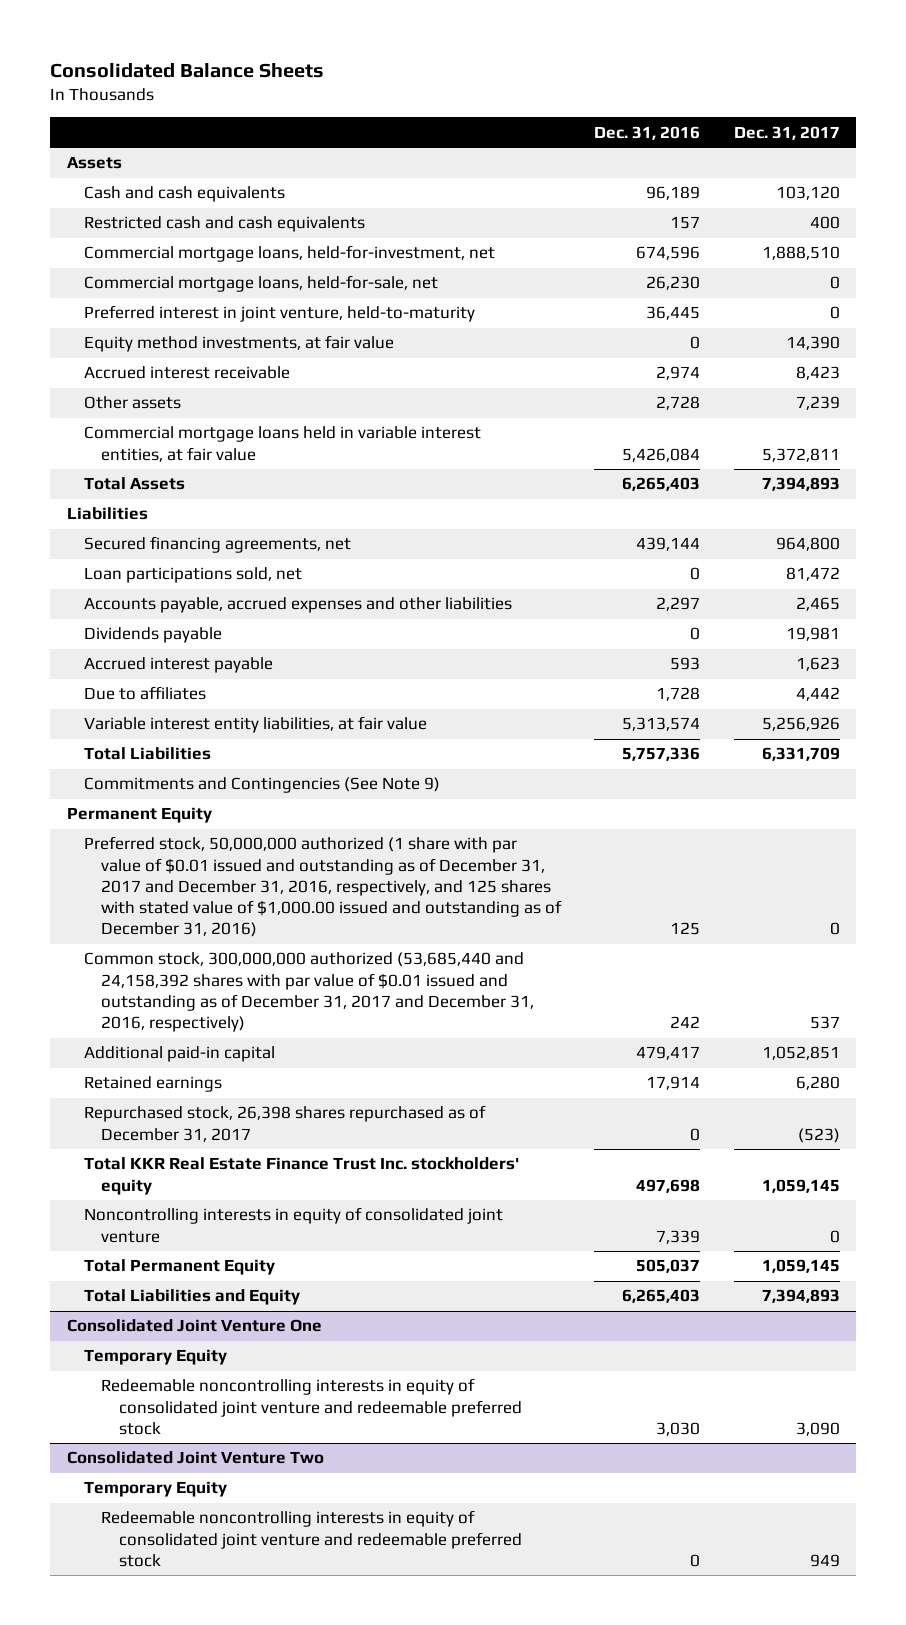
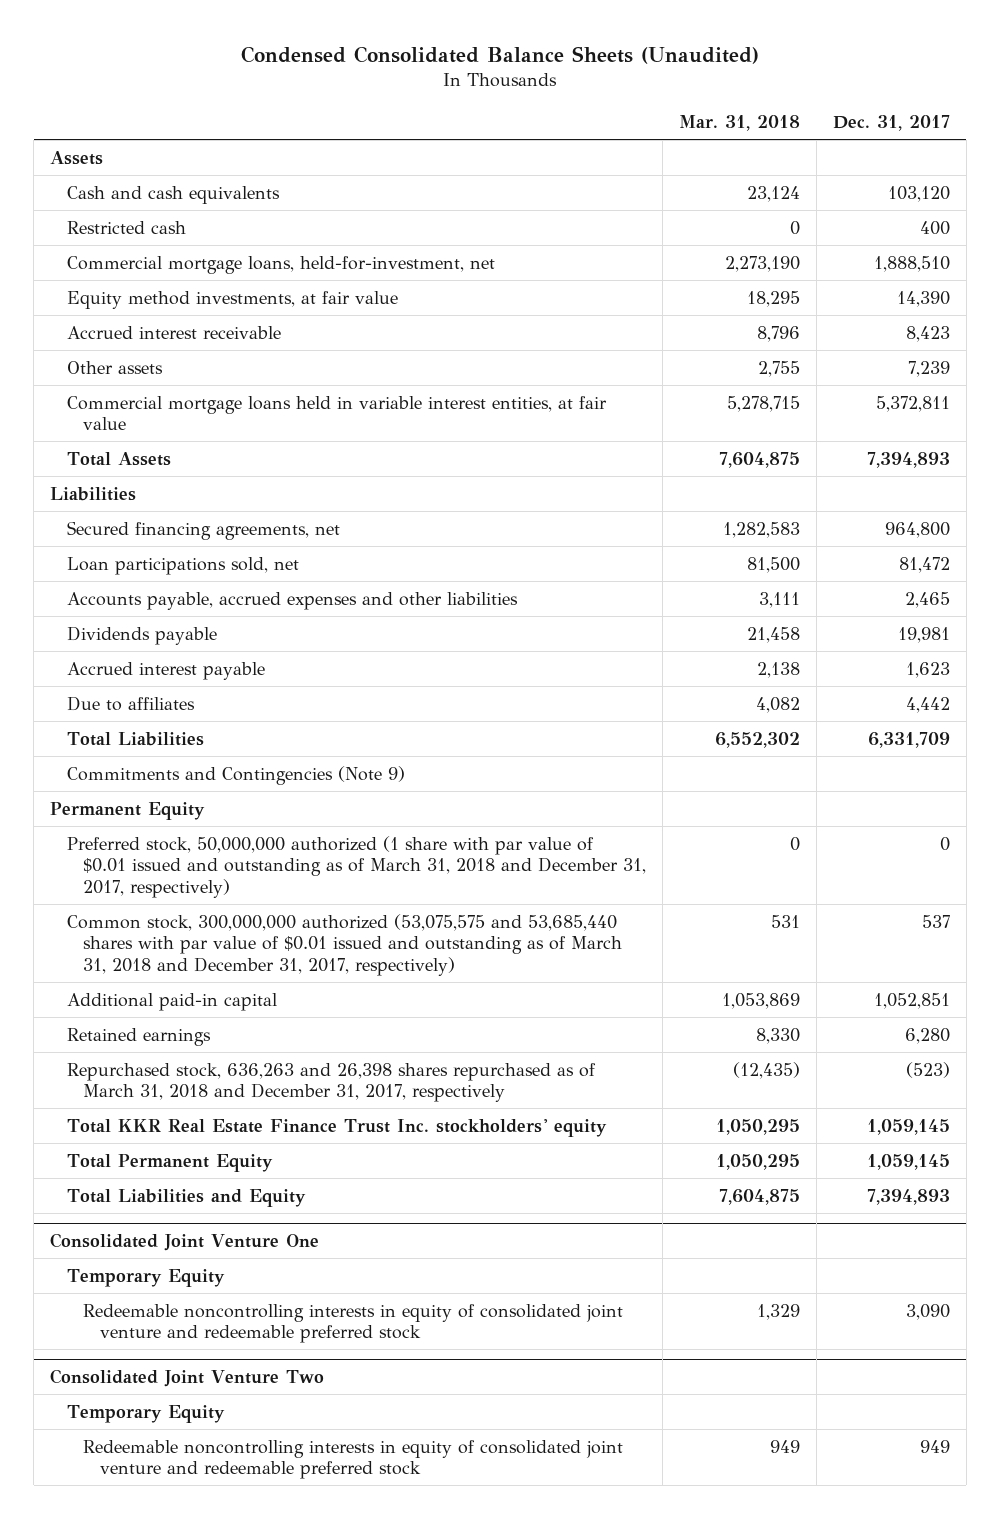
[50,62,325,78] Consolidated Balance Sheets -> [241,45,760,64] Condensed Consolidated Balance Sheets (Unaudited)
[594,125,701,140] Dec. 31, 2016 -> none
none -> [679,114,801,131] Mar. 31, 2018
[83,216,365,233] Restricted cash and cash equivalents -> [66,220,186,234] Restricted cash
[83,275,438,293] Commercial mortgage loans, held-for-sale, net -> none
[83,305,475,323] Preferred interest in joint venture, held-to-maturity -> none
[83,716,427,734] Variable interest entity liabilities, at fair value -> none
[83,777,440,794] Commitments and Contingencies (See Note 9) -> [66,765,405,785] Commitments and Contingencies (Note 9)
[83,836,563,938] Preferred stock, 50,000,000 authorized (1 share with par value of $0.01 issued and outstanding as of December 31, 2017 and December 31, 2016, respectively, and 125 shares with stated value of $1,000.00 issued and outstanding as of December 31, 2016) -> [66,835,647,898] Preferred stock, 50,000,000 authorized (1 share with par value of $0.01 issued and outstanding as of March 31, 2018 and December 31, 2017, respectively)
[83,952,535,1033] Common stock, 300,000,000 authorized (53,685,440 and 24,158,392 shares with par value of $0.01 issued and outstanding as of December 31, 2017 and December 31, 2016, respectively) -> [66,913,623,976] Common stock, 300,000,000 authorized (53,075,575 and 53,685,440 shares with par value of $0.01 issued and outstanding as of March 31, 2018 and December 31, 2017, respectively)
[83,1105,486,1142] Repurchased stock, 26,398 shares repurchased as of December 31, 2017 -> [66,1062,596,1103] Repurchased stock, 636,263 and 26,398 shares repurchased as of March 31, 2018 and December 31, 2017, respectively
[83,1207,503,1243] Noncontrolling interests in equity of consolidated joint venture -> none

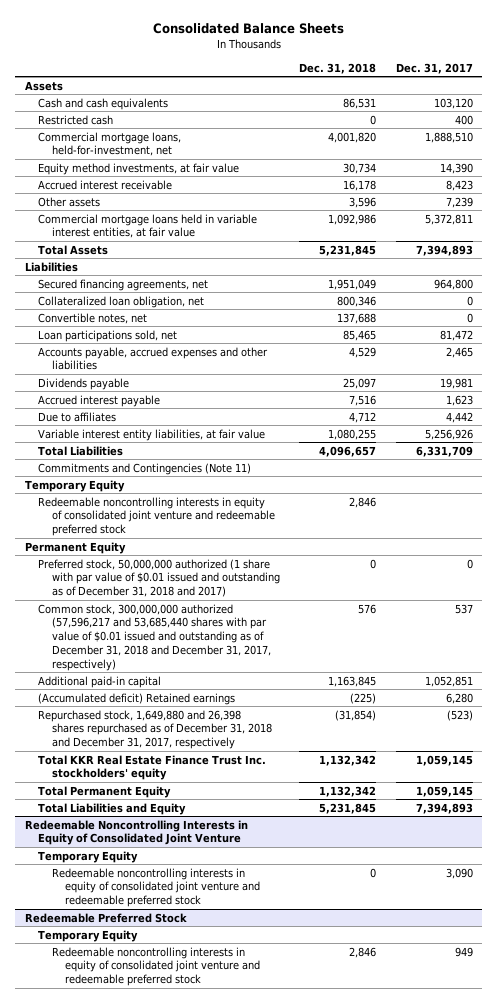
[241,45,760,64] Condensed Consolidated Balance Sheets (Unaudited) -> [152,22,344,34] Consolidated Balance Sheets
[679,114,801,131] Mar. 31, 2018 -> none
none -> [299,62,377,74] Dec. 31, 2018
none -> [38,295,205,308] Collateralized loan obligation, net
none -> [38,312,148,324] Convertible notes, net
none -> [38,428,266,441] Variable interest entity liabilities, at fair value
[66,765,405,785] Commitments and Contingencies (Note 9) -> [38,462,252,475] Commitments and Contingencies (Note 11)
none -> [24,479,125,492] Temporary Equity
none -> [38,496,275,537] Redeemable noncontrolling interests in equity of consolidated joint venture and redeemable preferred stock
[66,835,647,898] Preferred stock, 50,000,000 authorized (1 share with par value of $0.01 issued and outstanding as of March 31, 2018 and December 31, 2017, respectively) -> [38,558,280,598] Preferred stock, 50,000,000 authorized (1 share with par value of $0.01 issued and outstanding as of December 31, 2018 and 2017)
[66,913,623,976] Common stock, 300,000,000 authorized (53,075,575 and 53,685,440 shares with par value of $0.01 issued and outstanding as of March 31, 2018 and December 31, 2017, respectively) -> [38,603,271,671] Common stock, 300,000,000 authorized (57,596,217 and 53,685,440 shares with par value of $0.01 issued and outstanding as of December 31, 2018 and December 31, 2017, respectively)
[66,1027,211,1046] Retained earnings -> [38,692,236,705] (Accumulated deficit) Retained earnings
[66,1062,596,1103] Repurchased stock, 636,263 and 26,398 shares repurchased as of March 31, 2018 and December 31, 2017, respectively -> [38,709,272,750] Repurchased stock, 1,649,880 and 26,398 shares repurchased as of December 31, 2018 and December 31, 2017, respectively
[50,1233,320,1252] Consolidated Joint Venture One -> none
none -> [24,819,248,846] Redeemable Noncontrolling Interests in Equity of Consolidated Joint Venture
[50,1369,325,1388] Consolidated Joint Venture Two -> none
none -> [24,912,187,923] Redeemable Preferred Stock

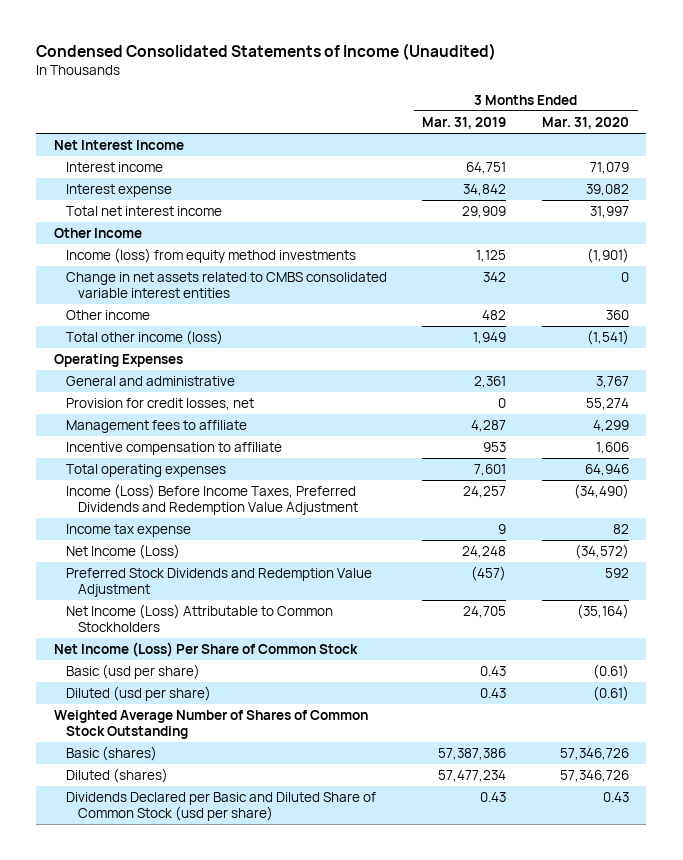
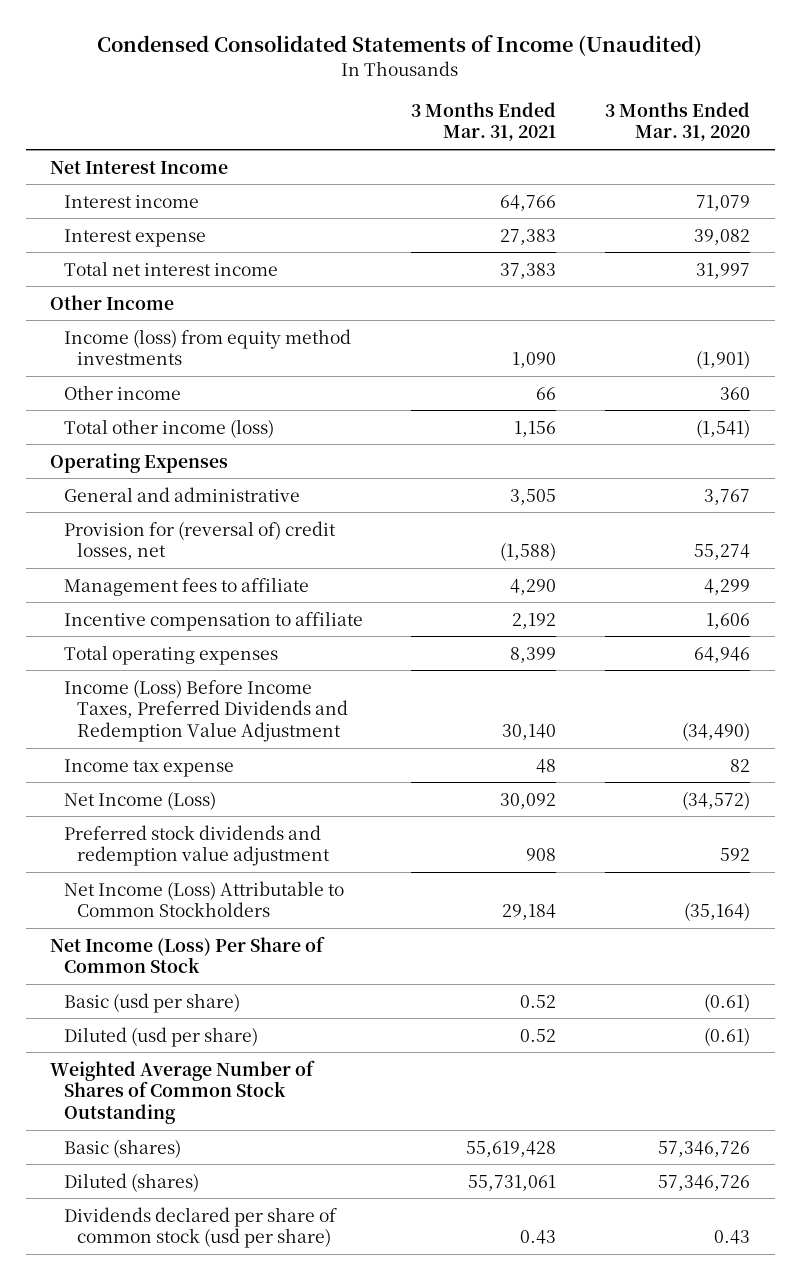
[422,116,507,129] Mar. 31, 2019 -> none
none -> [411,101,557,142] 3 Months Ended Mar. 31, 2021
[66,271,388,298] Change in net assets related to CMBS consolidated variable interest entities -> none
[66,397,255,410] Provision for credit losses, net -> [63,520,336,561] Provision for (reversal of) credit losses, net
[66,567,373,597] Preferred Stock Dividends and Redemption Value Adjustment -> [63,824,331,867] Preferred stock dividends and redemption value adjustment
[66,791,377,821] Dividends Declared per Basic and Diluted Share of Common Stock (usd per share) -> [63,1206,337,1249] Dividends declared per share of common stock (usd per share)

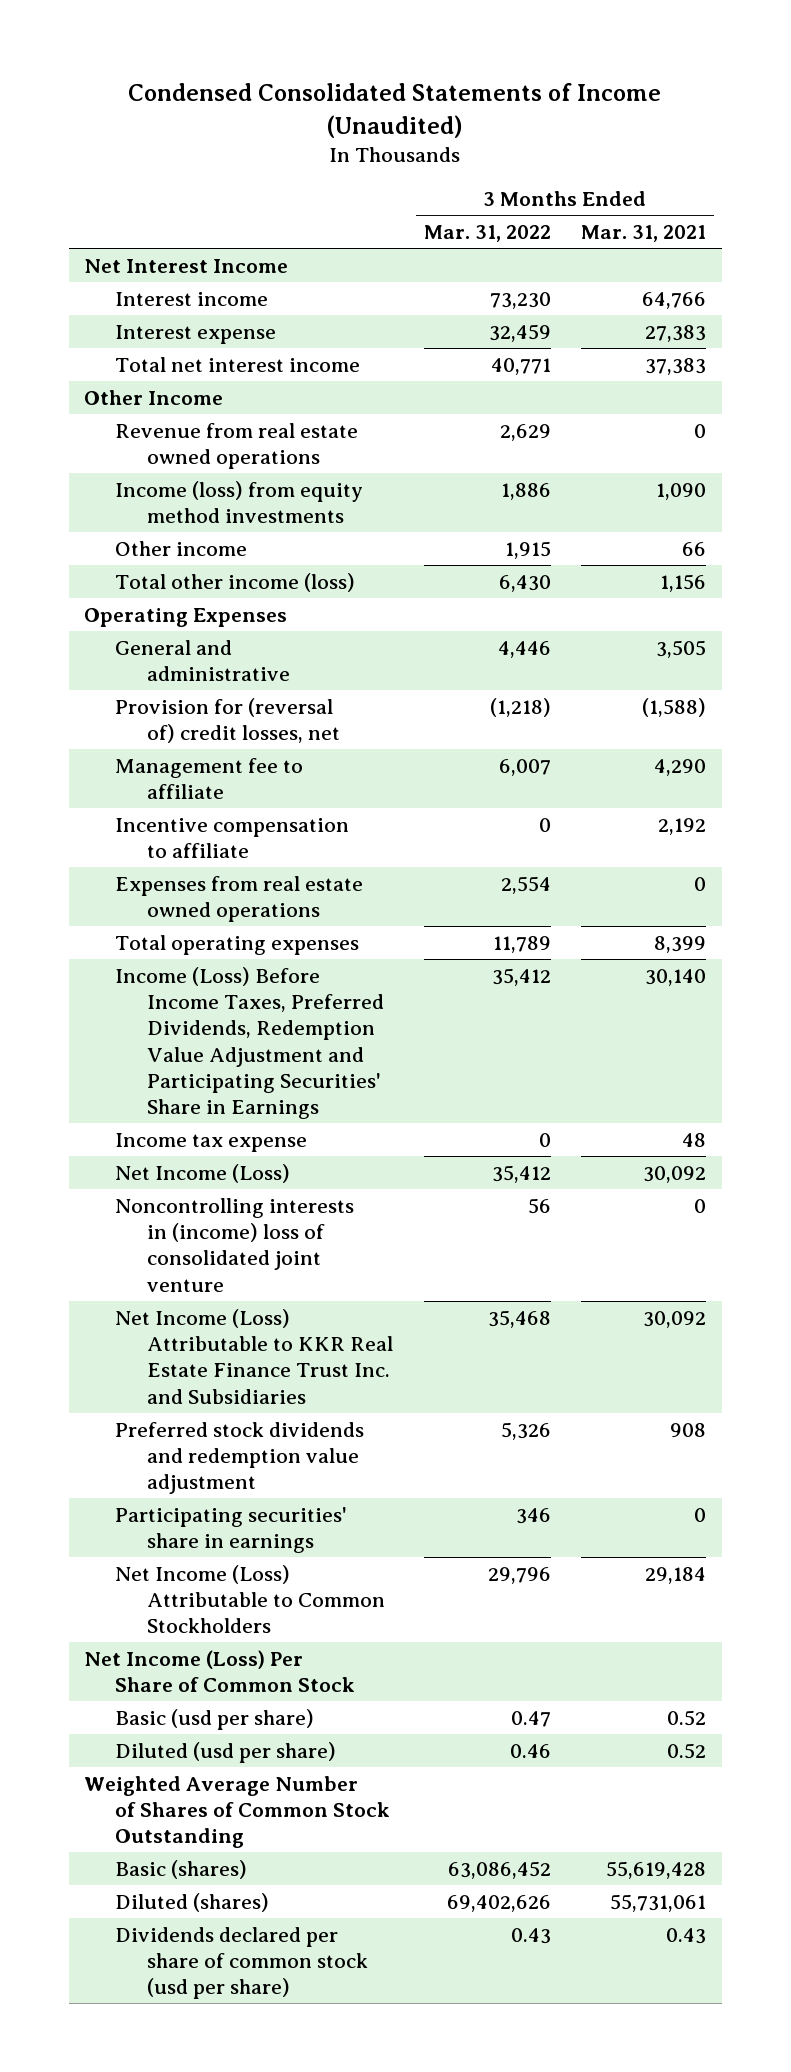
[605,101,751,142] 3 Months Ended Mar. 31, 2020 -> none
none -> [423,224,551,242] Mar. 31, 2022
none -> [115,422,359,469] Revenue from real estate owned operations
[63,576,309,596] Management fees to affiliate -> [115,757,304,799] Management fee to affiliate
none -> [115,875,364,922] Expenses from real estate owned operations
[63,678,349,743] Income (Loss) Before Income Taxes, Preferred Dividends and Redemption Value Adjustment -> [115,966,384,1120] Income (Loss) Before Income Taxes, Preferred Dividends, Redemption Value Adjustment and Participating Securities' Share in Earnings
none -> [115,1197,355,1292] Noncontrolling interests in (income) loss of consolidated joint venture
none -> [115,1308,393,1404] Net Income (Loss) Attributable to KKR Real Estate Finance Trust Inc. and Subsidiaries
none -> [115,1506,348,1553] Participating securities' share in earnings

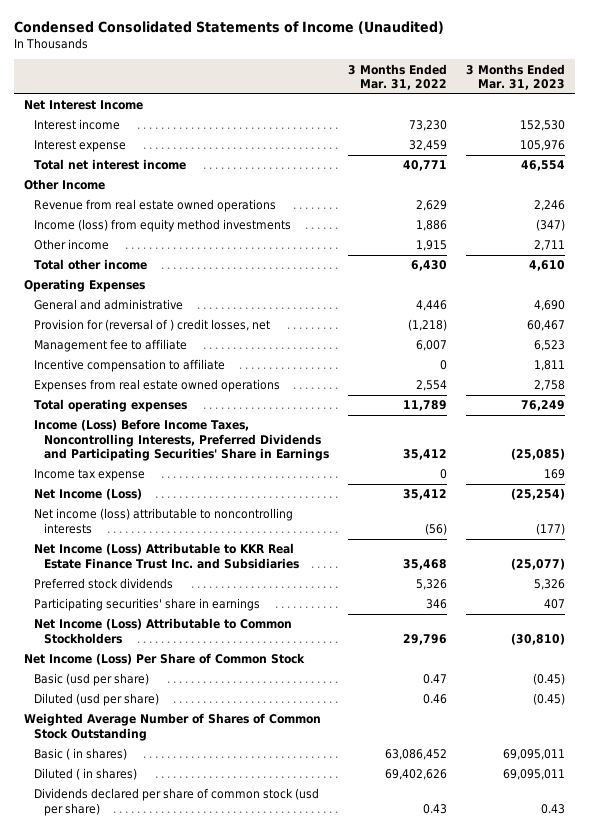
[581,224,707,242] Mar. 31, 2021 -> none
none -> [466,63,566,91] 3 Months Ended Mar. 31, 2023
[115,572,356,592] Total other income (loss) -> [33,259,147,271] Total other income
[115,697,340,743] Provision for (reversal of) credit losses, net -> [33,319,270,332] Provision for (reversal of ) credit losses, net
[115,966,384,1120] Income (Loss) Before Income Taxes, Preferred Dividends, Redemption Value Adjustment and Participating Securities' Share in Earnings -> [33,419,329,462] Income (Loss) Before Income Taxes, Noncontrolling Interests, Preferred Dividends and Participating Securities' Share in Earnings
[115,1197,355,1292] Noncontrolling interests in (income) loss of consolidated joint venture -> [33,508,293,534] Net income (loss) attributable to noncontrolling interests
[527,1197,551,1214] 56 -> [425,522,448,535] (56)
[115,1421,365,1495] Preferred stock dividends and redemption value adjustment -> [33,578,173,590] Preferred stock dividends
[115,1859,248,1879] Basic (shares) -> [33,748,127,761] Basic ( in shares)
[115,1892,270,1912] Diluted (shares) -> [33,768,137,781] Diluted ( in shares)

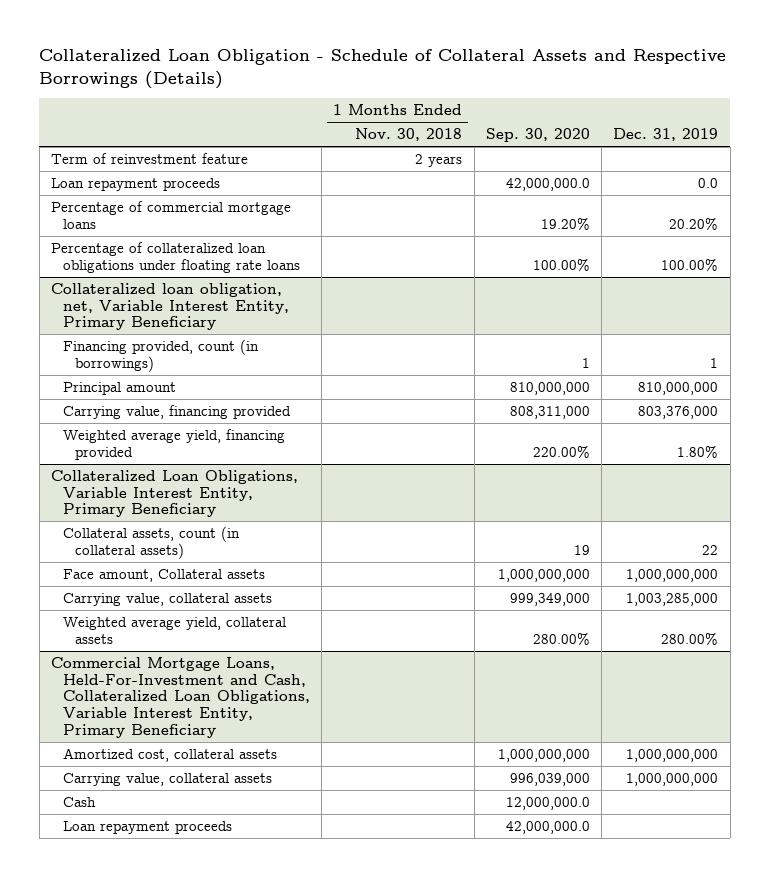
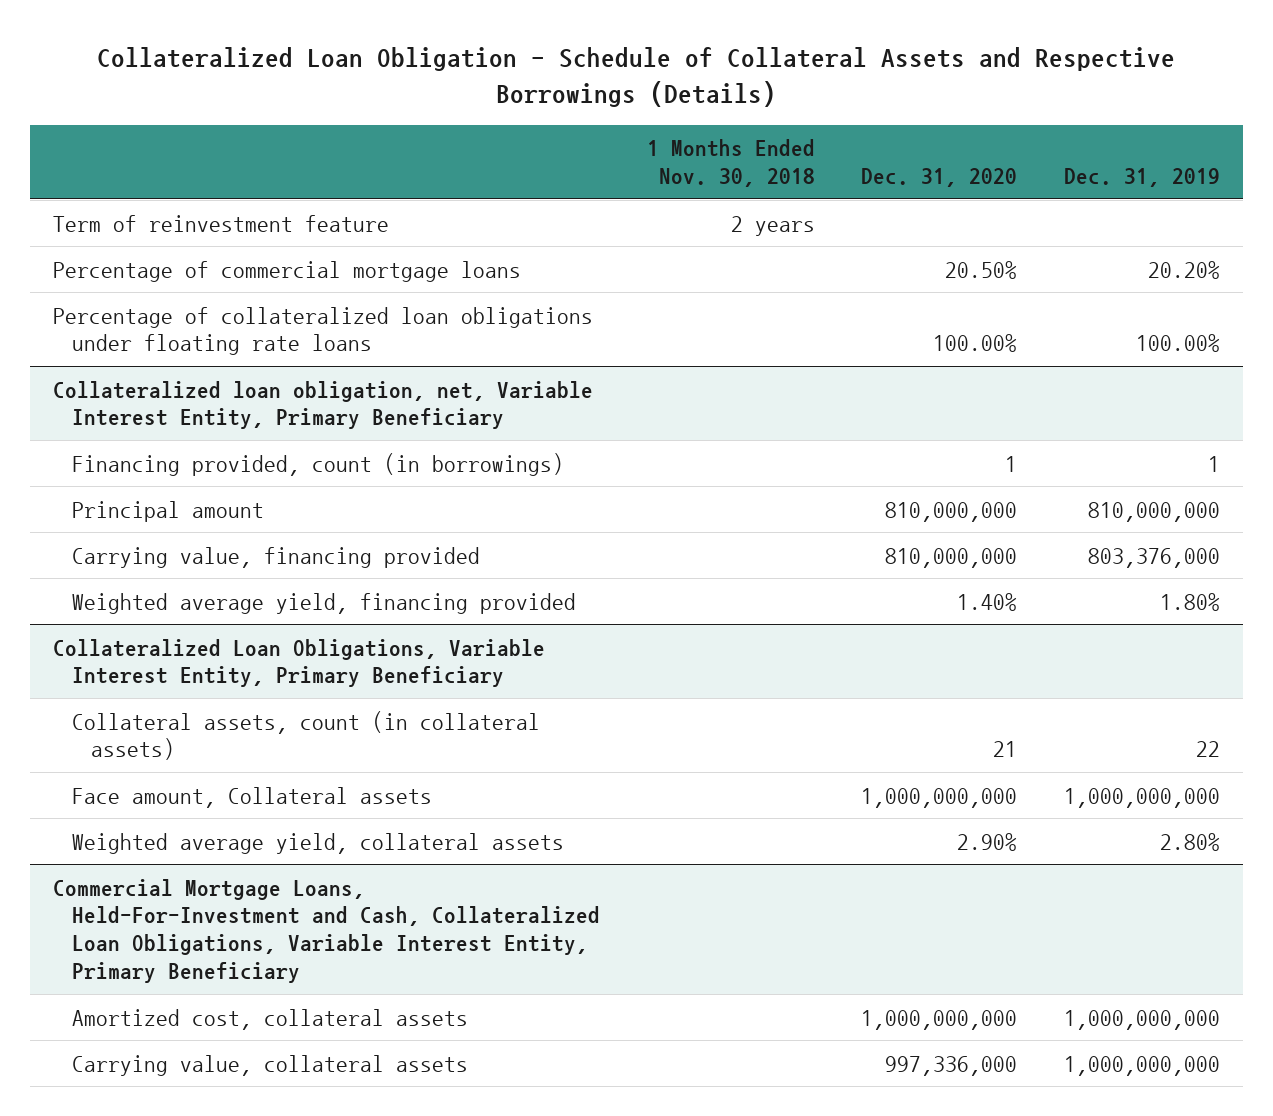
[485,128,590,143] Sep. 30, 2020 -> none
none -> [861,168,1018,188] Dec. 31, 2020
[50,177,220,191] Loan repayment proceeds -> none
[62,592,272,606] Carrying value, collateral assets -> none
[661,631,719,645] 280.00% -> [1159,832,1220,851] 2.80%
[62,796,96,807] Cash -> none
[62,820,232,834] Loan repayment proceeds -> none

